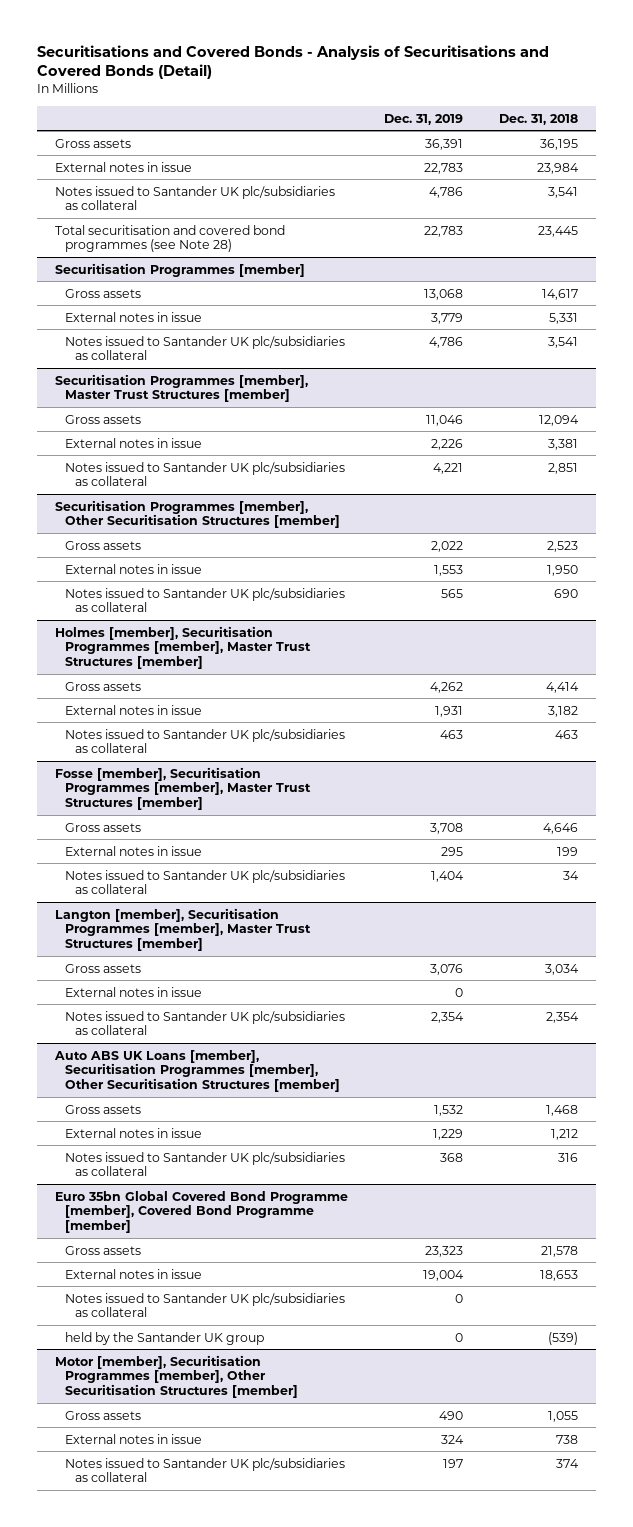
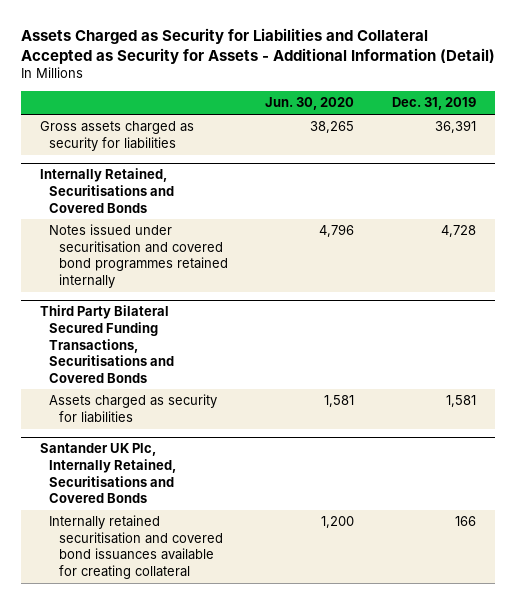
[37,44,550,80] Securitisations and Covered Bonds - Analysis of Securitisations and Covered Bonds (Detail) -> [21,27,496,64] Assets Charged as Security for Liabilities and Collateral Accepted as Security for Assets - Additional Information (Detail)
[498,113,578,125] Dec. 31, 2018 -> none
none -> [265,97,355,111] Jun. 30, 2020
[55,161,193,172] External notes in issue -> none
[55,185,336,211] Notes issued to Santander UK plc/subsidiaries as collateral -> none
[55,224,286,253] Total securitisation and covered bond programmes (see Note 28) -> none
[55,262,306,277] Securitisation Programmes [member] -> none
[65,288,142,298] Gross assets -> none
[65,311,203,322] External notes in issue -> none
[65,335,346,361] Notes issued to Santander UK plc/subsidiaries as collateral -> none
[55,373,309,403] Securitisation Programmes [member], Master Trust Structures [member] -> none
[65,414,142,424] Gross assets -> none
[65,437,203,448] External notes in issue -> none
[65,461,346,487] Notes issued to Santander UK plc/subsidiaries as collateral -> none
[55,499,341,529] Securitisation Programmes [member], Other Securitisation Structures [member] -> none
[65,540,142,550] Gross assets -> none
[65,563,203,574] External notes in issue -> none
[65,587,346,613] Notes issued to Santander UK plc/subsidiaries as collateral -> none
[55,625,312,670] Holmes [member], Securitisation Programmes [member], Master Trust Structures [member] -> none
[65,681,142,691] Gross assets -> none
[65,704,203,715] External notes in issue -> none
[65,728,346,754] Notes issued to Santander UK plc/subsidiaries as collateral -> none
[55,766,312,811] Fosse [member], Securitisation Programmes [member], Master Trust Structures [member] -> none
[65,822,142,832] Gross assets -> none
[65,845,203,856] External notes in issue -> none
[65,869,346,895] Notes issued to Santander UK plc/subsidiaries as collateral -> none
[55,907,312,952] Langton [member], Securitisation Programmes [member], Master Trust Structures [member] -> none
[65,963,142,973] Gross assets -> none
[65,986,203,997] External notes in issue -> none
[65,1010,346,1036] Notes issued to Santander UK plc/subsidiaries as collateral -> none
[54,1049,341,1093] Auto ABS UK Loans [member], Securitisation Programmes [member], Other Securitisation Structures [member] -> none
[65,1104,142,1114] Gross assets -> none
[65,1127,203,1138] External notes in issue -> none
[65,1151,346,1177] Notes issued to Santander UK plc/subsidiaries as collateral -> none
[55,1190,349,1234] Euro 35bn Global Covered Bond Programme [member], Covered Bond Programme [member] -> none
[65,1245,142,1255] Gross assets -> none
[65,1268,203,1279] External notes in issue -> none
[65,1292,346,1318] Notes issued to Santander UK plc/subsidiaries as collateral -> none
[65,1331,265,1345] held by the Santander UK group -> none
[55,1354,299,1399] Motor [member], Securitisation Programmes [member], Other Securitisation Structures [member] -> none
[65,1410,142,1420] Gross assets -> none
[65,1433,203,1444] External notes in issue -> none
[65,1457,346,1483] Notes issued to Santander UK plc/subsidiaries as collateral -> none
[55,138,132,148] Gross assets -> [39,121,194,151] Gross assets charged as security for liabilities
none -> [39,168,175,213] Internally Retained, Securitisations and Covered Bonds
none -> [49,224,228,288] Notes issued under securitisation and covered bond programmes retained internally
none -> [39,305,175,383] Third Party Bilateral Secured Funding Transactions, Securitisations and Covered Bonds
none -> [49,394,218,423] Assets charged as security for liabilities
none -> [39,443,177,504] Santander UK Plc, Internally Retained, Securitisations and Covered Bonds
none -> [49,515,223,579] Internally retained securitisation and covered bond issuances available for creating collateral

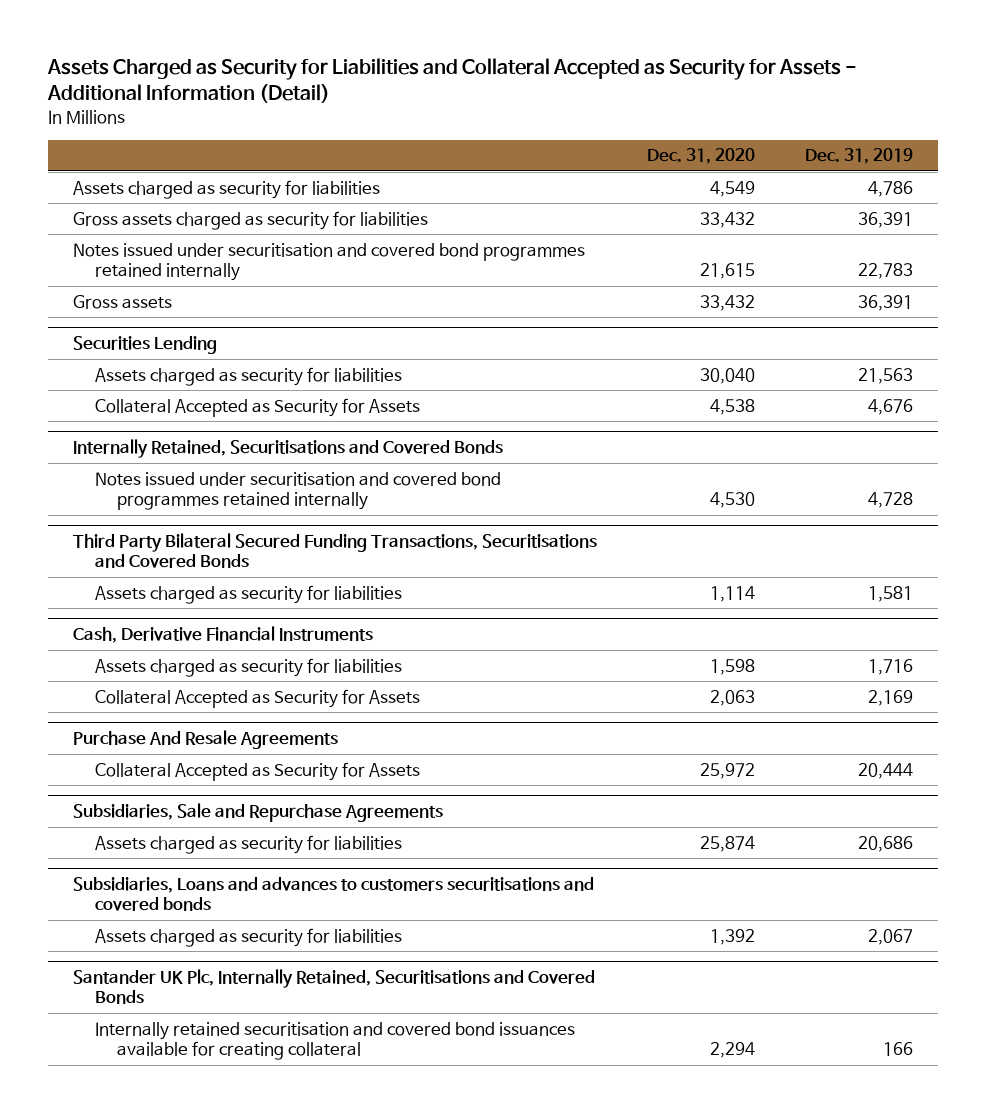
[265,97,355,111] Jun. 30, 2020 -> none
none -> [646,148,755,165] Dec. 31, 2020
none -> [72,179,380,199] Assets charged as security for liabilities
none -> [72,242,585,282] Notes issued under securitisation and covered bond programmes retained internally
none -> [72,294,172,309] Gross assets
none -> [72,335,217,354] Securities Lending
none -> [94,366,402,386] Assets charged as security for liabilities
none -> [94,397,420,417] Collateral Accepted as Security for Assets
none -> [72,625,373,643] Cash, Derivative Financial Instruments
none -> [94,657,402,677] Assets charged as security for liabilities
none -> [94,688,420,708] Collateral Accepted as Security for Assets
none -> [72,729,338,749] Purchase And Resale Agreements
none -> [94,761,420,781] Collateral Accepted as Security for Assets
none -> [72,802,443,822] Subsidiaries, Sale and Repurchase Agreements
none -> [94,834,402,854] Assets charged as security for liabilities
none -> [72,876,594,912] Subsidiaries, Loans and advances to customers securitisations and covered bonds
none -> [94,927,402,947] Assets charged as security for liabilities

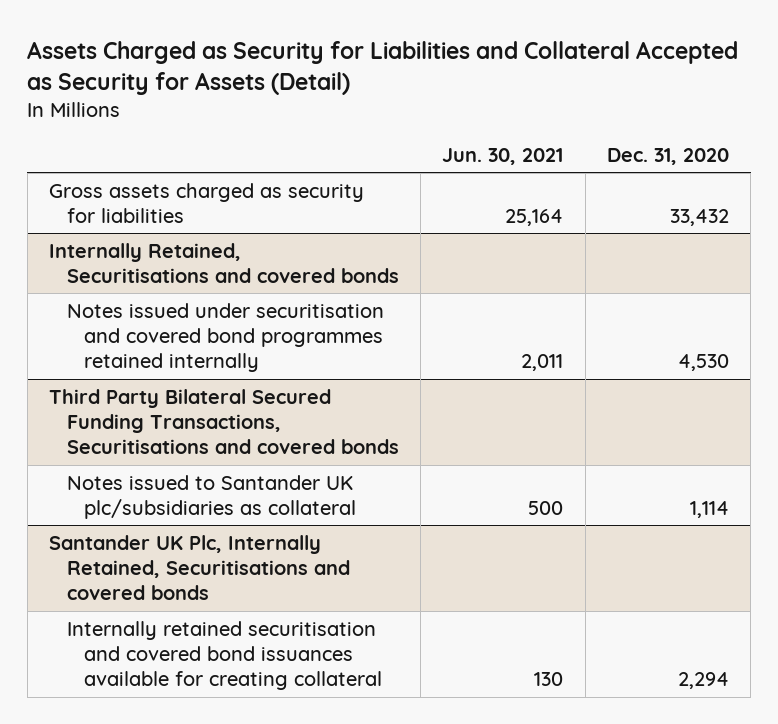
[46,57,857,104] Assets Charged as Security for Liabilities and Collateral Accepted as Security for Assets - Additional Information (Detail) -> [27,40,739,96] Assets Charged as Security for Liabilities and Collateral Accepted as Security for Assets (Detail)
[804,148,913,165] Dec. 31, 2019 -> none
none -> [442,148,564,166] Jun. 30, 2021
[72,179,380,199] Assets charged as security for liabilities -> none
[72,242,585,282] Notes issued under securitisation and covered bond programmes retained internally -> none
[72,294,172,309] Gross assets -> none
[72,335,217,354] Securities Lending -> none
[94,366,402,386] Assets charged as security for liabilities -> none
[94,397,420,417] Collateral Accepted as Security for Assets -> none
[72,438,503,458] Internally Retained, Securitisations and Covered Bonds -> [49,242,399,284] Internally Retained, Securitisations and covered bonds
[72,625,373,643] Cash, Derivative Financial Instruments -> none
[94,657,402,677] Assets charged as security for liabilities -> none
[94,688,420,708] Collateral Accepted as Security for Assets -> none
[72,729,338,749] Purchase And Resale Agreements -> none
[94,761,420,781] Collateral Accepted as Security for Assets -> none
[72,802,443,822] Subsidiaries, Sale and Repurchase Agreements -> none
[94,834,402,854] Assets charged as security for liabilities -> none
[72,876,594,912] Subsidiaries, Loans and advances to customers securitisations and covered bonds -> none
[94,927,402,947] Assets charged as security for liabilities -> none
[72,532,597,569] Third Party Bilateral Secured Funding Transactions, Securitisations and Covered Bonds -> [49,388,399,455] Third Party Bilateral Secured Funding Transactions, Securitisations and covered bonds
[94,584,402,604] Assets charged as security for liabilities -> [66,474,357,520] Notes issued to Santander UK plc/subsidiaries as collateral
[72,968,595,1005] Santander UK Plc, Internally Retained, Securitisations and Covered Bonds -> [49,534,350,601] Santander UK Plc, Internally Retained, Securitisations and covered bonds

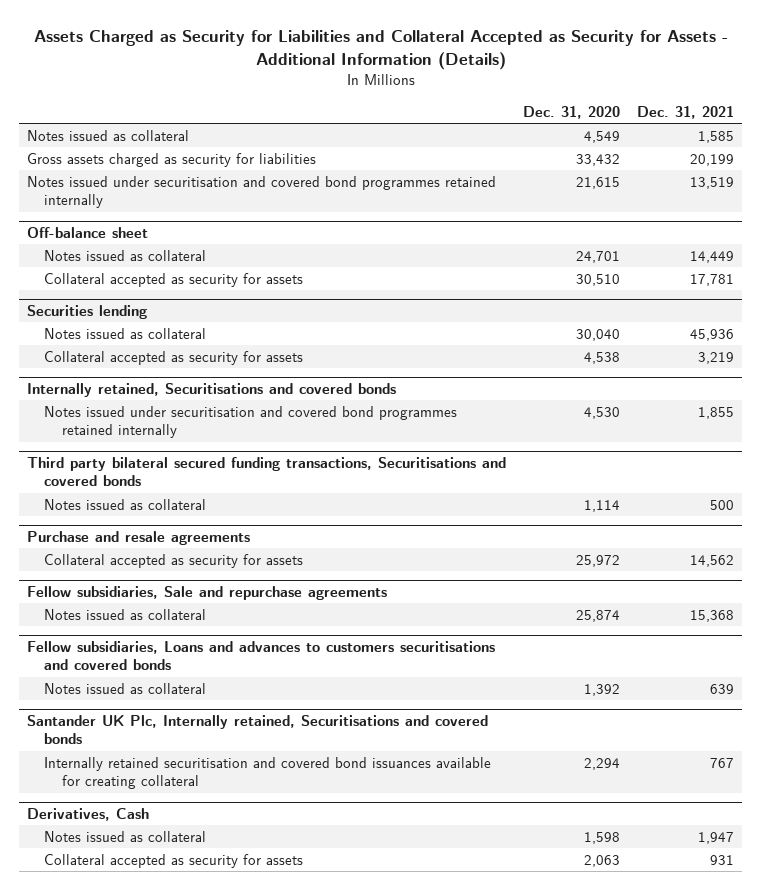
[27,40,739,96] Assets Charged as Security for Liabilities and Collateral Accepted as Security for Assets (Detail) -> [33,29,728,70] Assets Charged as Security for Liabilities and Collateral Accepted as Security for Assets - Additional Information (Details)
[442,148,564,166] Jun. 30, 2021 -> none
none -> [636,105,734,119] Dec. 31, 2021
none -> [27,129,190,141] Notes issued as collateral
none -> [27,175,497,209] Notes issued under securitisation and covered bond programmes retained internally
none -> [27,227,149,239] Off-balance sheet
none -> [44,249,207,261] Notes issued as collateral
none -> [44,272,304,287] Collateral accepted as security for assets
none -> [27,305,148,320] Securities lending
none -> [44,327,207,339] Notes issued as collateral
none -> [44,350,304,365] Collateral accepted as security for assets
[49,242,399,284] Internally Retained, Securitisations and covered bonds -> [27,383,397,398] Internally retained, Securitisations and covered bonds
[49,388,399,455] Third Party Bilateral Secured Funding Transactions, Securitisations and covered bonds -> [27,457,507,487] Third party bilateral secured funding transactions, Securitisations and covered bonds
[66,474,357,520] Notes issued to Santander UK plc/subsidiaries as collateral -> [44,498,207,510] Notes issued as collateral
none -> [27,531,251,546] Purchase and resale agreements
none -> [44,553,304,568] Collateral accepted as security for assets
none -> [27,586,388,601] Fellow subsidiaries, Sale and repurchase agreements
none -> [44,608,207,620] Notes issued as collateral
none -> [27,641,496,671] Fellow subsidiaries, Loans and advances to customers securitisations and covered bonds
none -> [44,682,207,694] Notes issued as collateral
[49,534,350,601] Santander UK Plc, Internally Retained, Securitisations and covered bonds -> [27,715,489,745] Santander UK Plc, Internally retained, Securitisations and covered bonds
none -> [27,808,150,822] Derivatives, Cash
none -> [44,830,207,842] Notes issued as collateral
none -> [44,853,304,868] Collateral accepted as security for assets

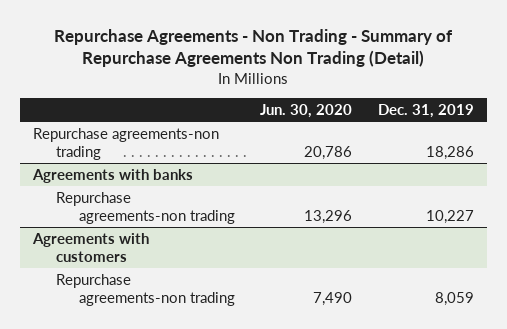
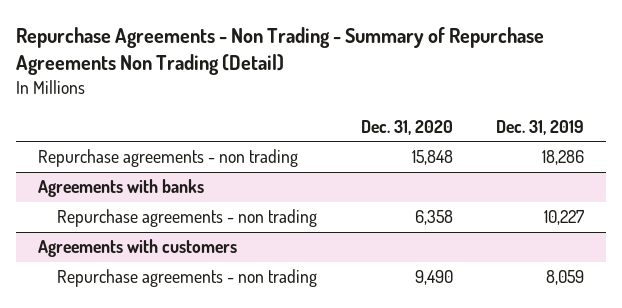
[260,103,353,118] Jun. 30, 2020 -> none
none -> [360,119,453,135] Dec. 31, 2020
[32,127,219,160] Repurchase agreements-non trading -> [38,149,299,168] Repurchase agreements - non trading
[55,191,235,224] Repurchase agreements-non trading -> [57,209,318,228] Repurchase agreements - non trading
[55,273,235,306] Repurchase agreements-non trading -> [57,269,318,288] Repurchase agreements - non trading

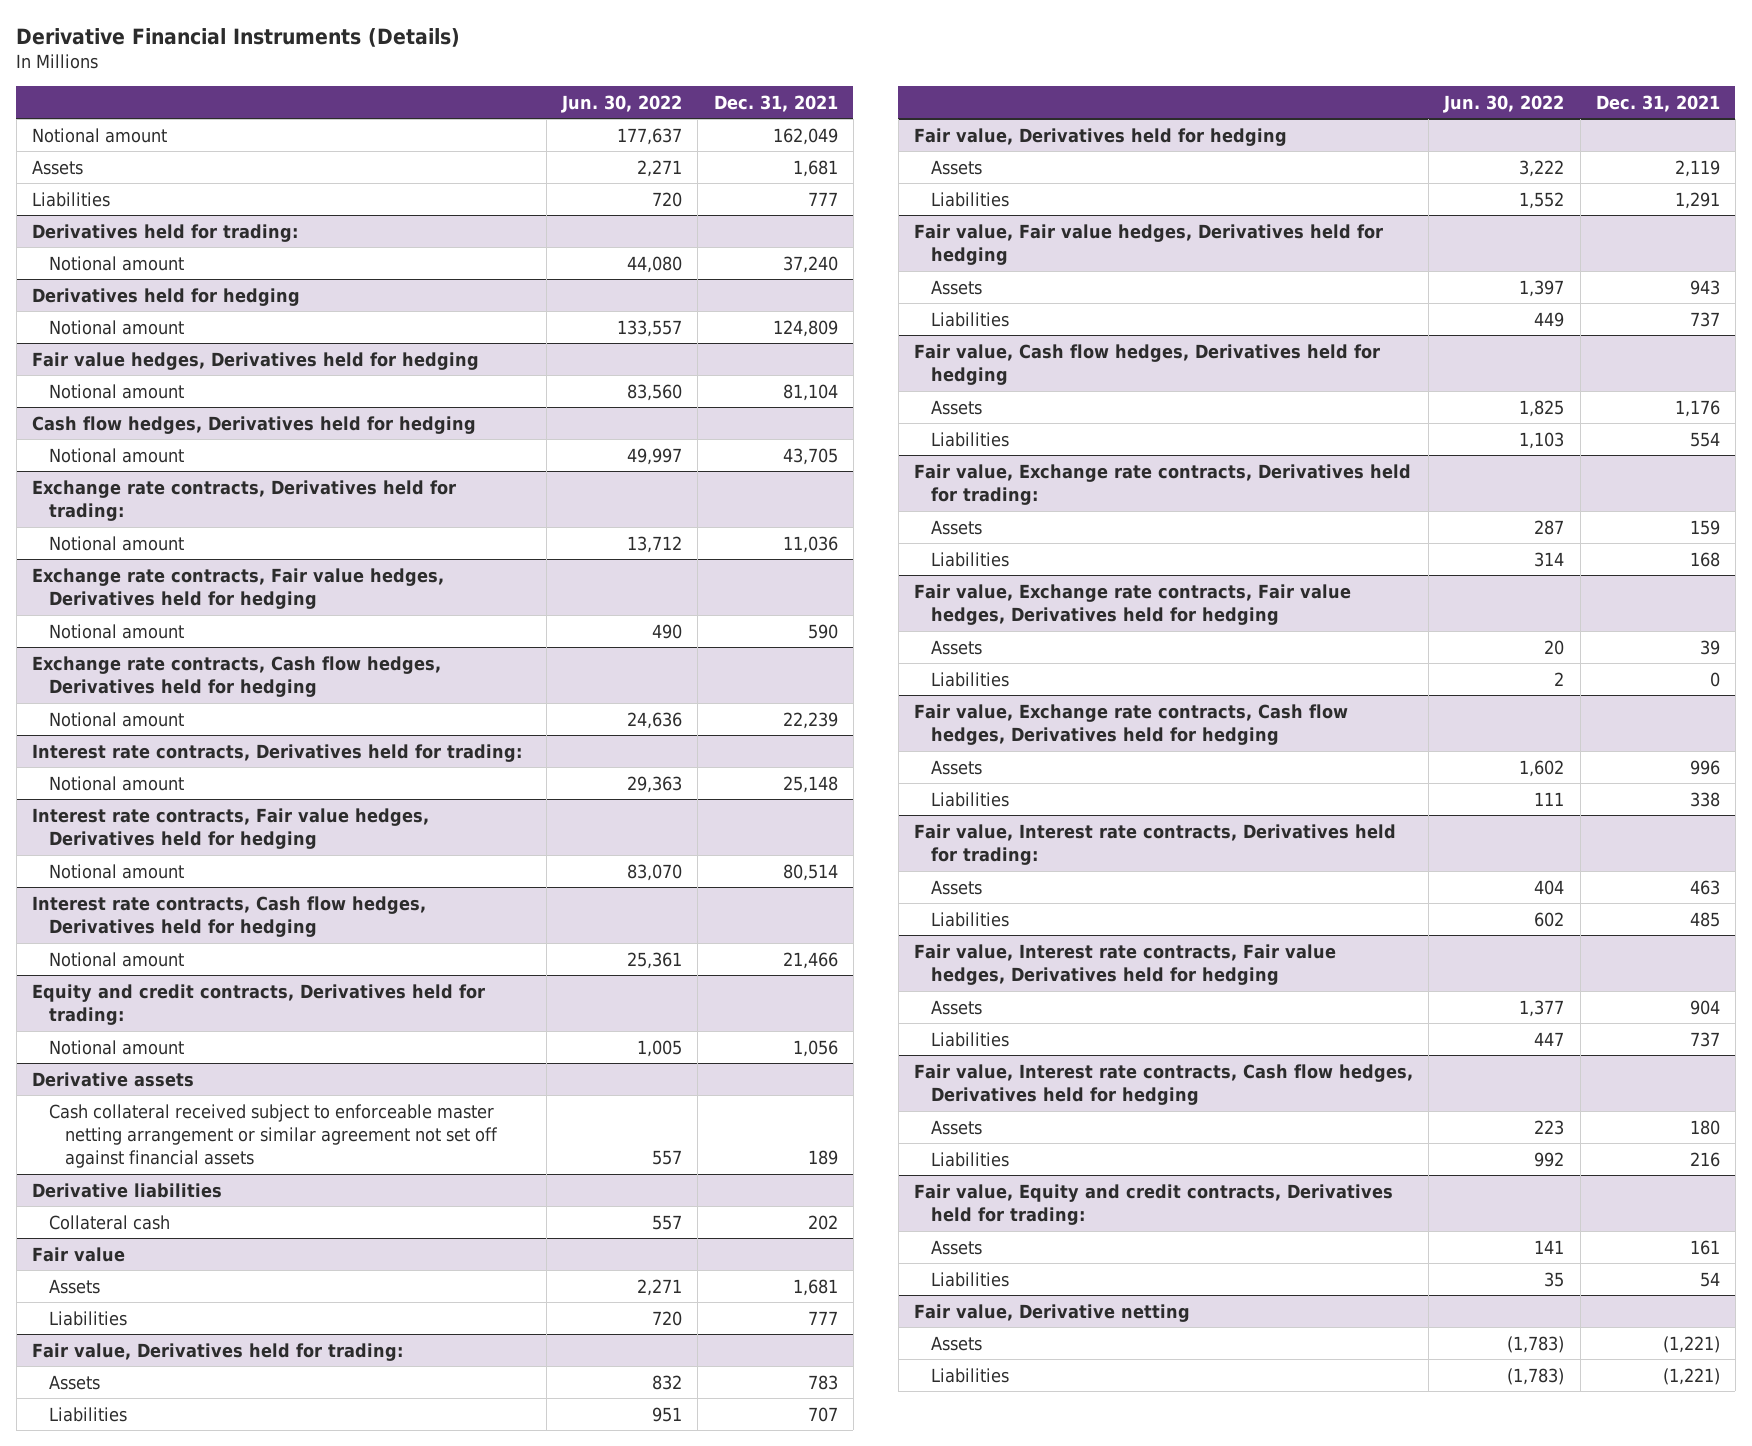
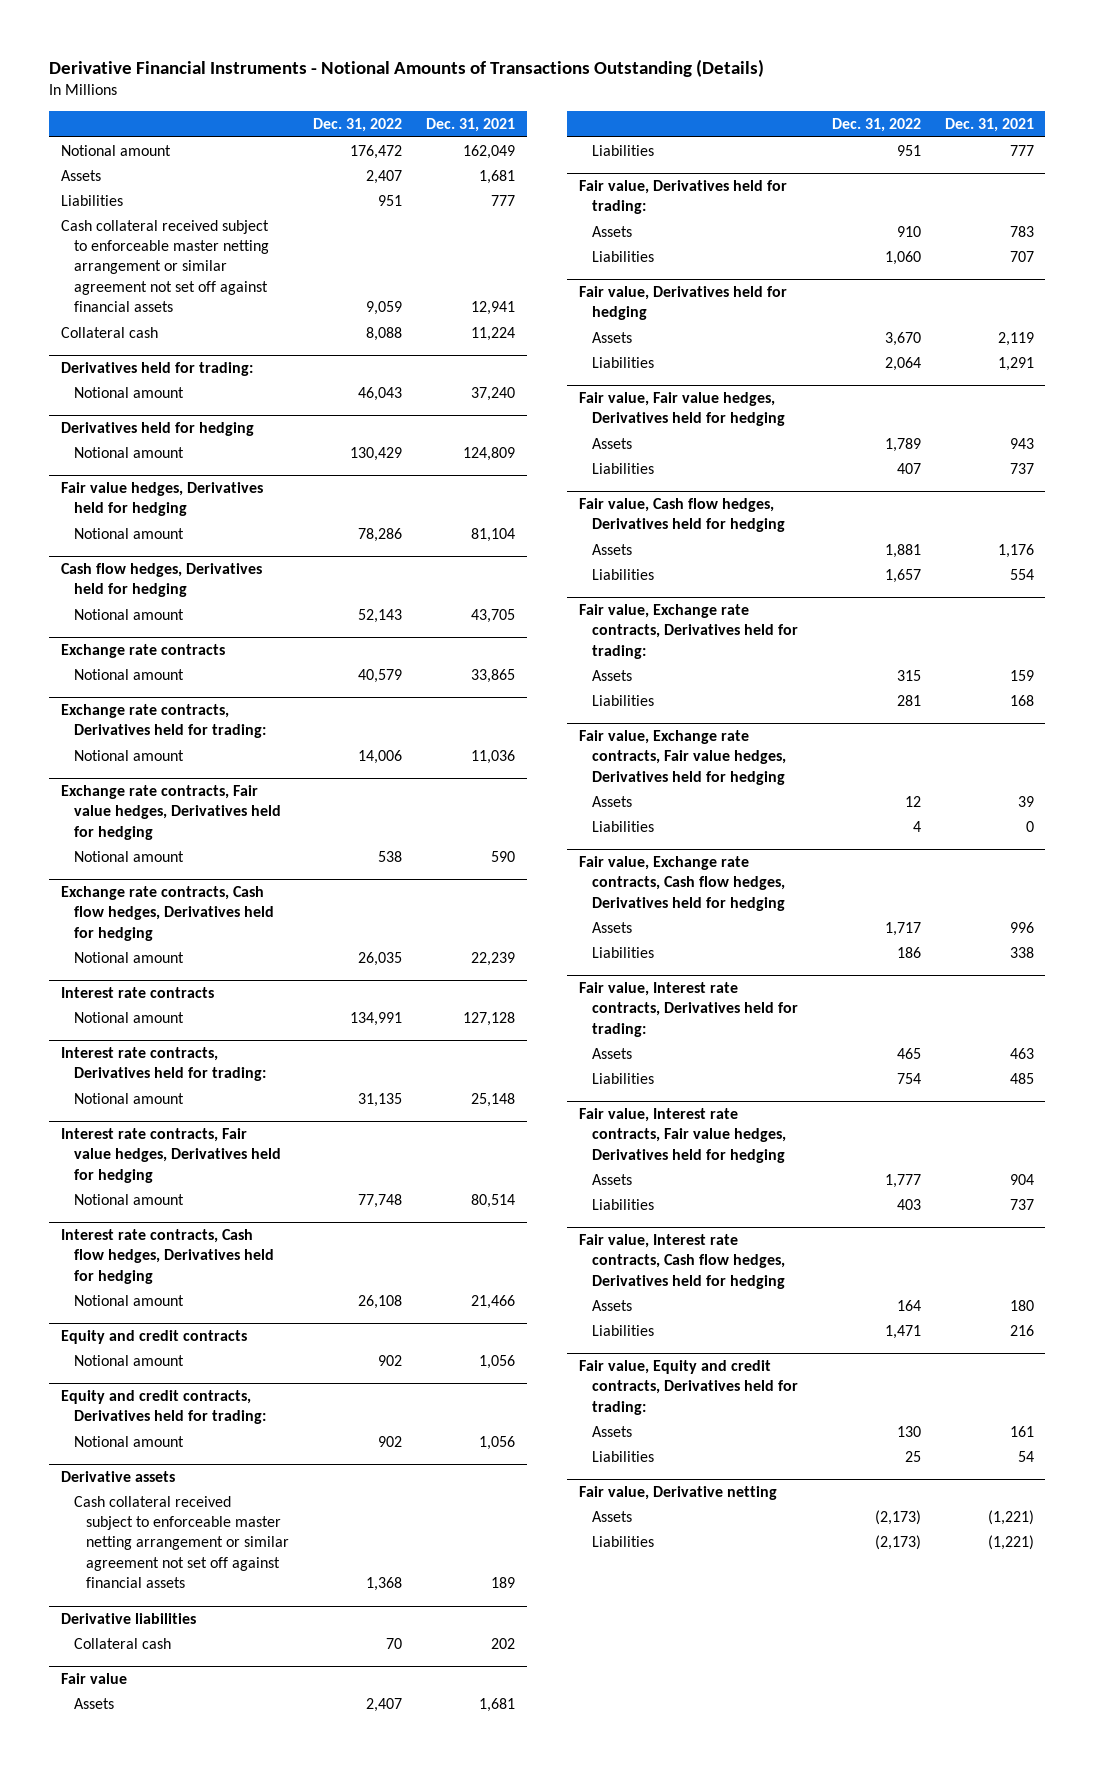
[16,27,461,47] Derivative Financial Instruments (Details) -> [48,58,764,77] Derivative Financial Instruments - Notional Amounts of Transactions Outstanding (Details)
[561,94,683,113] Jun. 30, 2022 -> none
none -> [313,118,403,133] Dec. 31, 2022
none -> [60,219,269,313] Cash collateral received subject to enforceable master netting arrangement or similar agreement not set off against financial assets
none -> [60,326,158,338] Collateral cash
none -> [60,643,225,658] Exchange rate contracts
none -> [73,668,184,680] Notional amount
none -> [60,986,214,998] Interest rate contracts
none -> [73,1011,184,1023] Notional amount
none -> [60,1329,247,1344] Equity and credit contracts
none -> [73,1354,184,1366] Notional amount

